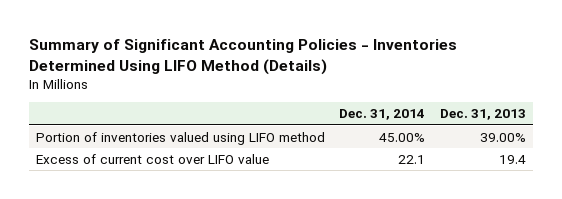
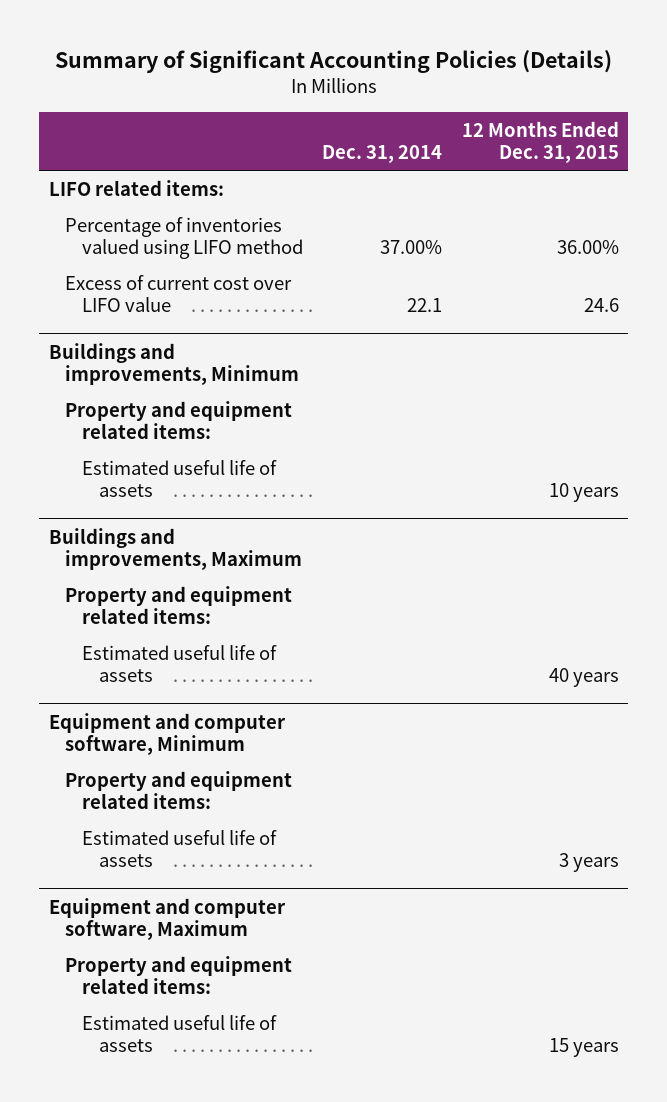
[29,38,458,75] Summary of Significant Accounting Policies - Inventories Determined Using LIFO Method (Details) -> [54,50,612,74] Summary of Significant Accounting Policies (Details)
[439,109,526,121] Dec. 31, 2013 -> none
none -> [461,120,619,163] 12 Months Ended Dec. 31, 2015
none -> [48,179,224,196] LIFO related items:
[36,131,326,145] Portion of inventories valued using LIFO method -> [65,216,304,259] Percentage of inventories valued using LIFO method
[379,132,426,142] 45.00% -> [380,239,443,254] 37.00%
none -> [48,342,300,385] Buildings and improvements, Minimum
none -> [65,400,293,439] Property and equipment related items:
none -> [82,459,278,497] Estimated useful life of assets
none -> [48,527,303,570] Buildings and improvements, Maximum
none -> [65,585,293,624] Property and equipment related items:
none -> [82,644,278,682] Estimated useful life of assets
none -> [48,712,286,755] Equipment and computer software, Minimum
none -> [65,770,293,809] Property and equipment related items:
none -> [82,829,278,867] Estimated useful life of assets
none -> [48,897,286,940] Equipment and computer software, Maximum
none -> [65,955,293,994] Property and equipment related items:
none -> [82,1014,278,1052] Estimated useful life of assets

